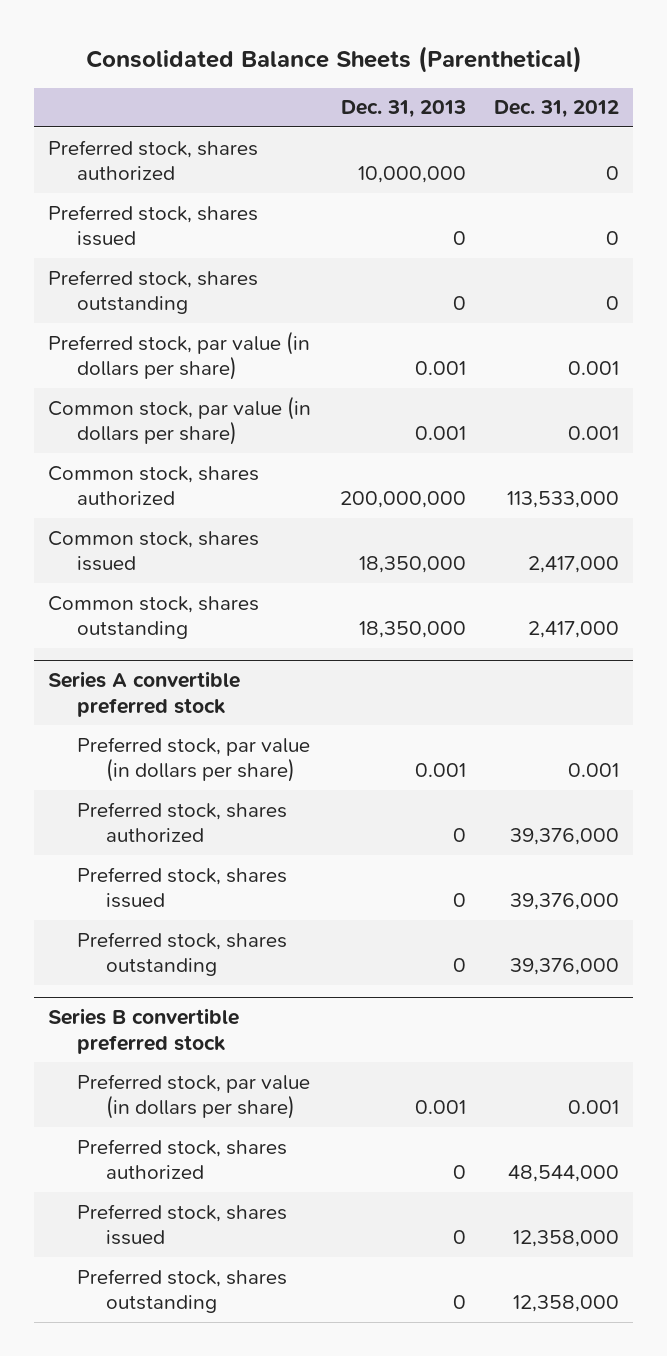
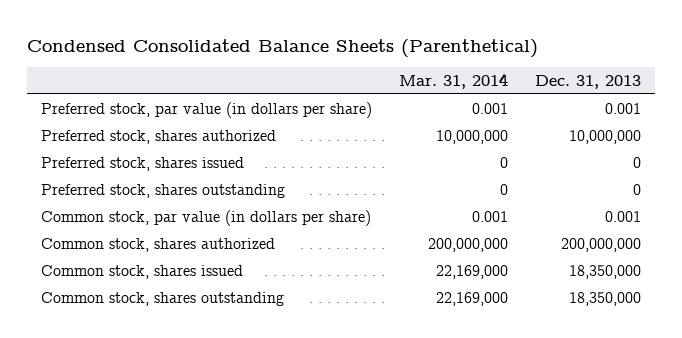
[85,45,582,73] Consolidated Balance Sheets (Parenthetical) -> [27,38,539,58] Condensed Consolidated Balance Sheets (Parenthetical)
[494,100,620,119] Dec. 31, 2012 -> none
none -> [399,73,509,90] Mar. 31, 2014
[48,330,311,380] Preferred stock, par value (in dollars per share) -> [40,101,372,118] Preferred stock, par value (in dollars per share)
[48,671,241,717] Series A convertible preferred stock -> none
[76,736,310,782] Preferred stock, par value (in dollars per share) -> none
[76,801,287,842] Preferred stock, shares authorized -> none
[76,866,287,908] Preferred stock, shares issued -> none
[76,931,287,976] Preferred stock, shares outstanding -> none
[48,1008,240,1054] Series B convertible preferred stock -> none
[76,1073,310,1119] Preferred stock, par value (in dollars per share) -> none
[76,1138,287,1179] Preferred stock, shares authorized -> none
[76,1203,287,1245] Preferred stock, shares issued -> none
[76,1268,287,1313] Preferred stock, shares outstanding -> none

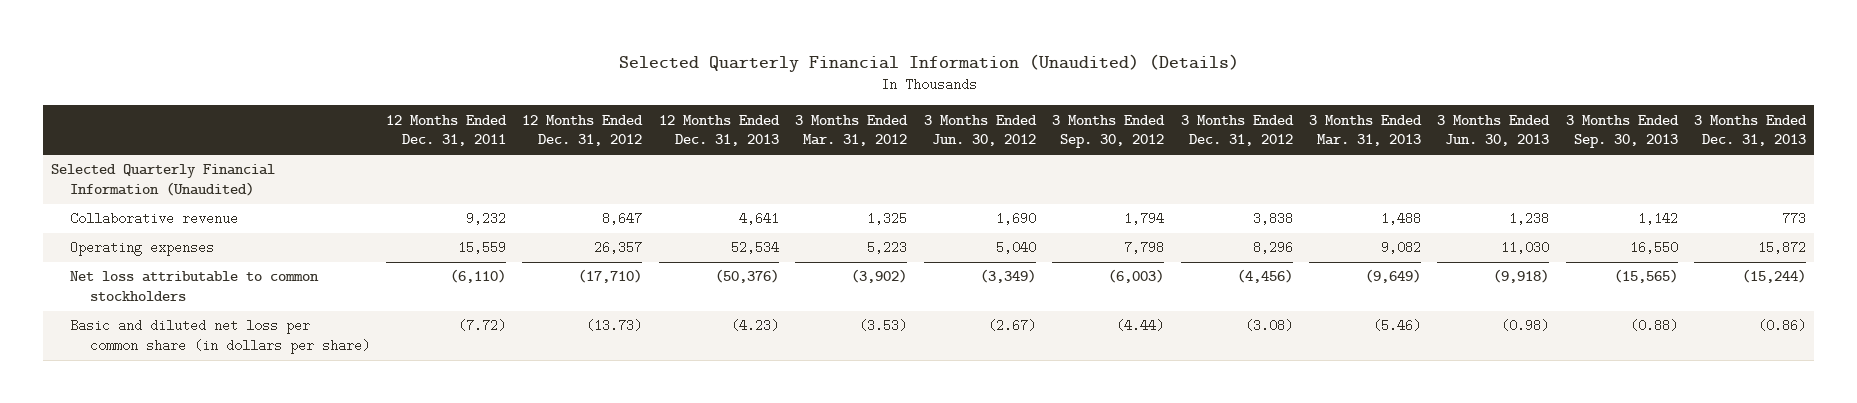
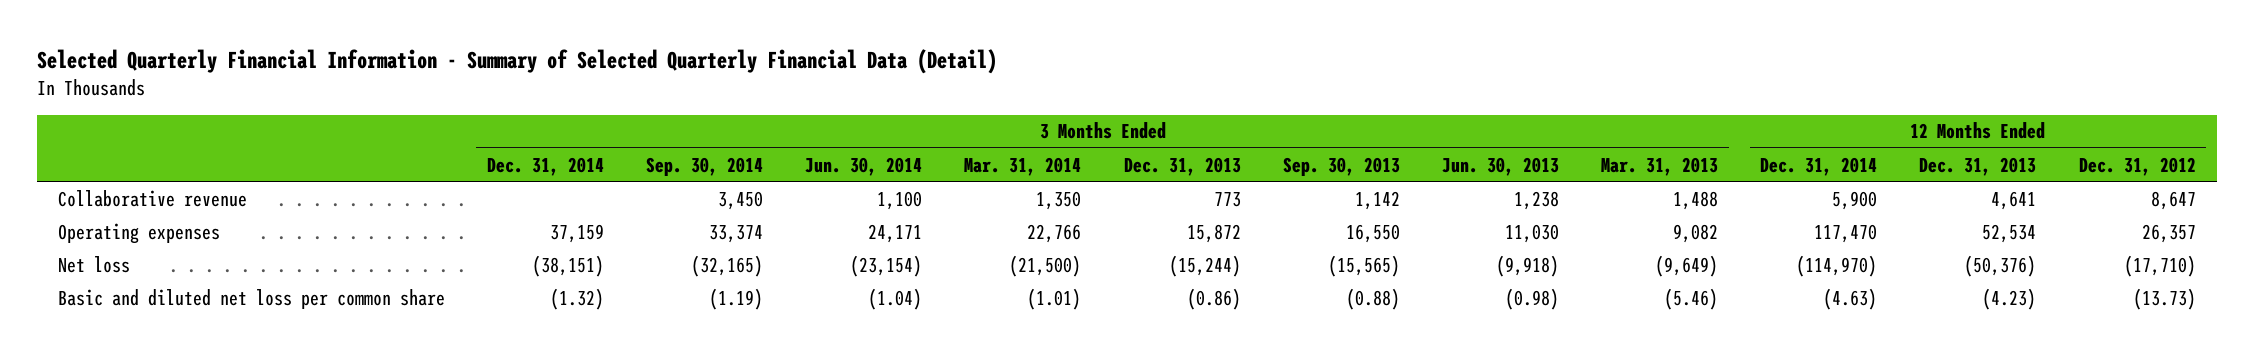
[618,53,1239,72] Selected Quarterly Financial Information (Unaudited) (Details) -> [36,48,997,74] Selected Quarterly Financial Information - Summary of Selected Quarterly Financial Data (Detail)
[386,114,508,147] 12 Months Ended Dec. 31, 2011 -> none
[795,114,909,147] 3 Months Ended Mar. 31, 2012 -> none
[923,114,1037,147] 3 Months Ended Jun. 30, 2012 -> none
[1052,114,1166,149] 3 Months Ended Sep. 30, 2012 -> none
[1180,114,1294,147] 3 Months Ended Dec. 31, 2012 -> none
none -> [486,156,604,176] Dec. 31, 2014
none -> [646,156,764,176] Sep. 30, 2014
none -> [805,156,923,176] Jun. 30, 2014
none -> [964,156,1082,176] Mar. 31, 2014
none -> [1760,156,1878,176] Dec. 31, 2014
[51,164,276,197] Selected Quarterly Financial Information (Unaudited) -> none
[70,271,320,302] Net loss attributable to common stockholders -> [57,255,130,273] Net loss
[70,319,370,355] Basic and diluted net loss per common share (in dollars per share) -> [57,288,445,309] Basic and diluted net loss per common share

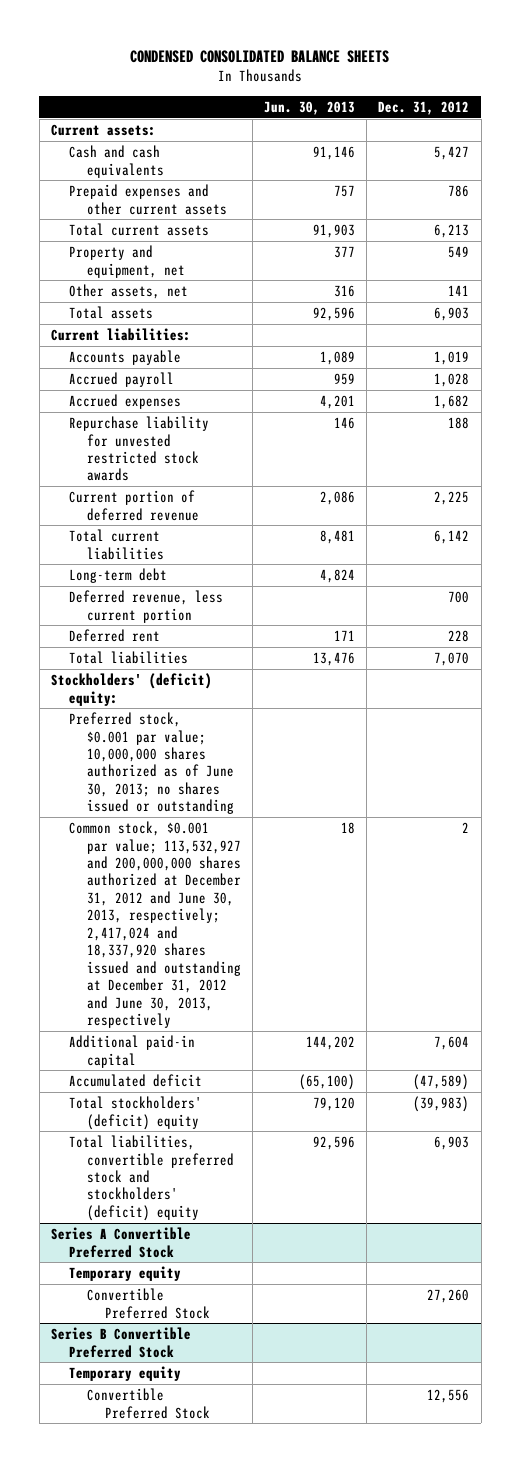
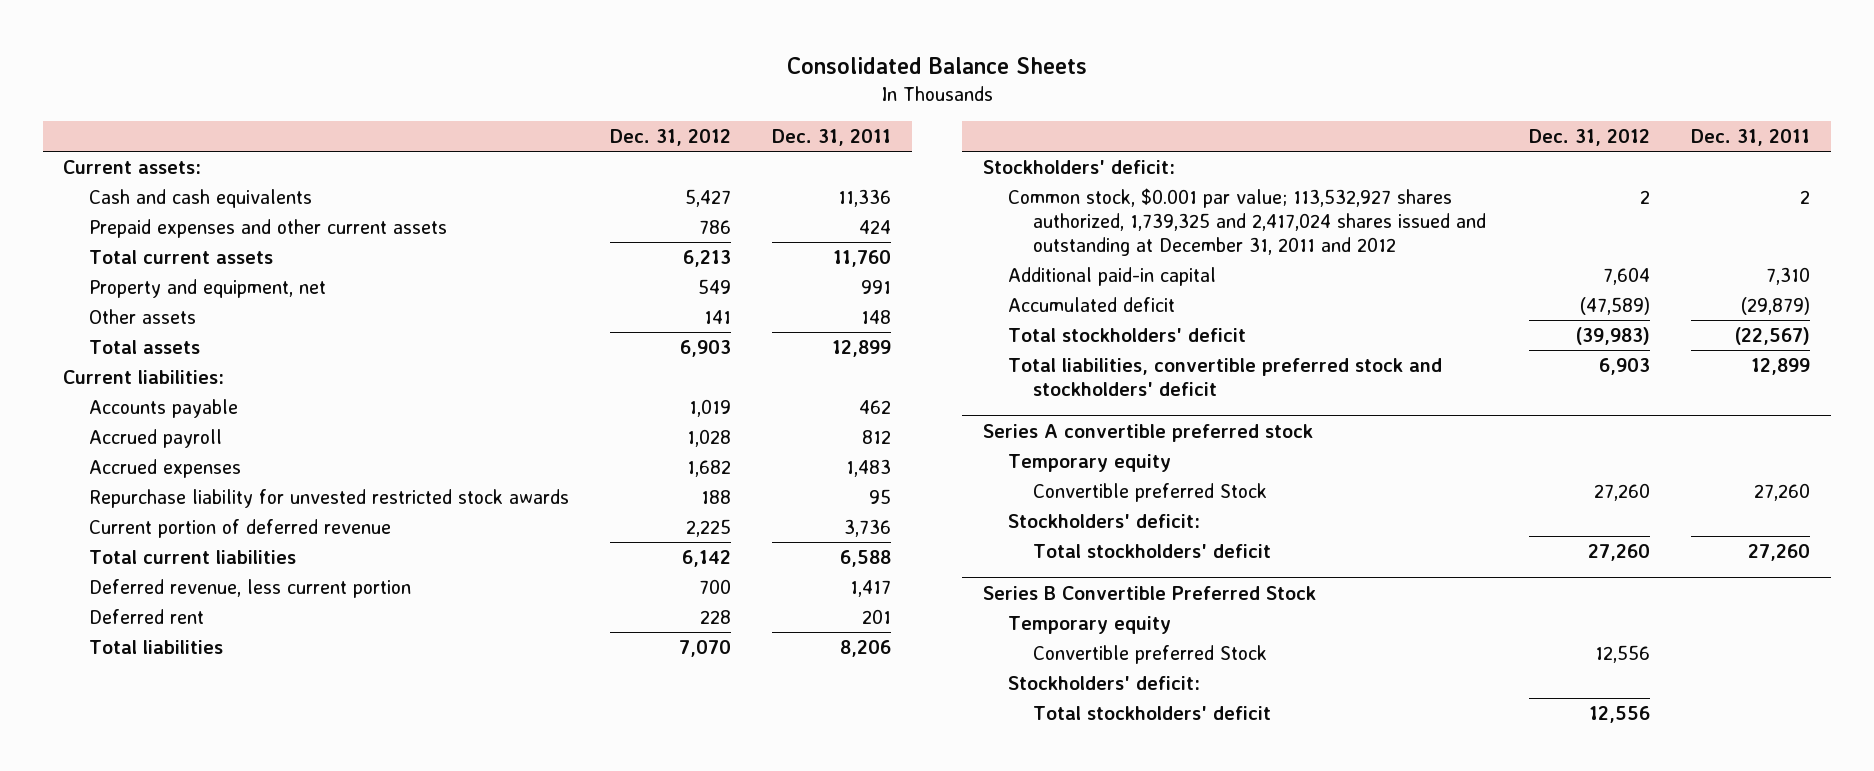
[130,49,390,63] CONDENSED CONSOLIDATED BALANCE SHEETS -> [786,56,1087,74] Consolidated Balance Sheets
[264,100,356,115] Jun. 30, 2013 -> none
none -> [772,128,892,146] Dec. 31, 2011
[68,284,188,300] Other assets, net -> [88,308,196,324] Other assets
[68,568,167,584] Long-term debt -> none
[68,712,234,815] Preferred stock, $0.001 par value; 10,000,000 shares authorized as of June 30, 2013; no shares issued or outstanding -> none
[50,673,212,706] Stockholders' (deficit) equity: -> [982,159,1175,174] Stockholders' deficit:
[68,821,241,1029] Common stock, $0.001 par value; 113,532,927 and 200,000,000 shares authorized at December 31, 2012 and June 30, 2013, respectively; 2,417,024 and 18,337,920 shares issued and outstanding at December 31, 2012 and June 30, 2013, respectively -> [1007,187,1487,256] Common stock, $0.001 par value; 113,532,927 shares authorized, 1,739,325 and 2,417,024 shares issued and outstanding at December 31, 2011 and 2012
[68,1096,202,1130] Total stockholders' (deficit) equity -> [1007,327,1246,342] Total stockholders' deficit
[68,1135,234,1221] Total liabilities, convertible preferred stock and stockholders' (deficit) equity -> [1007,357,1442,396] Total liabilities, convertible preferred stock and stockholders' deficit
[50,1227,191,1258] Series A Convertible Preferred Stock -> [982,423,1313,442] Series A convertible preferred stock
[86,1288,210,1319] Convertible Preferred Stock -> [1033,482,1268,502] Convertible preferred Stock
none -> [1007,513,1200,528] Stockholders' deficit:
none -> [1033,543,1272,558] Total stockholders' deficit
[86,1388,210,1419] Convertible Preferred Stock -> [1033,644,1268,664] Convertible preferred Stock
none -> [1007,675,1200,690] Stockholders' deficit:
none -> [1033,705,1272,720] Total stockholders' deficit

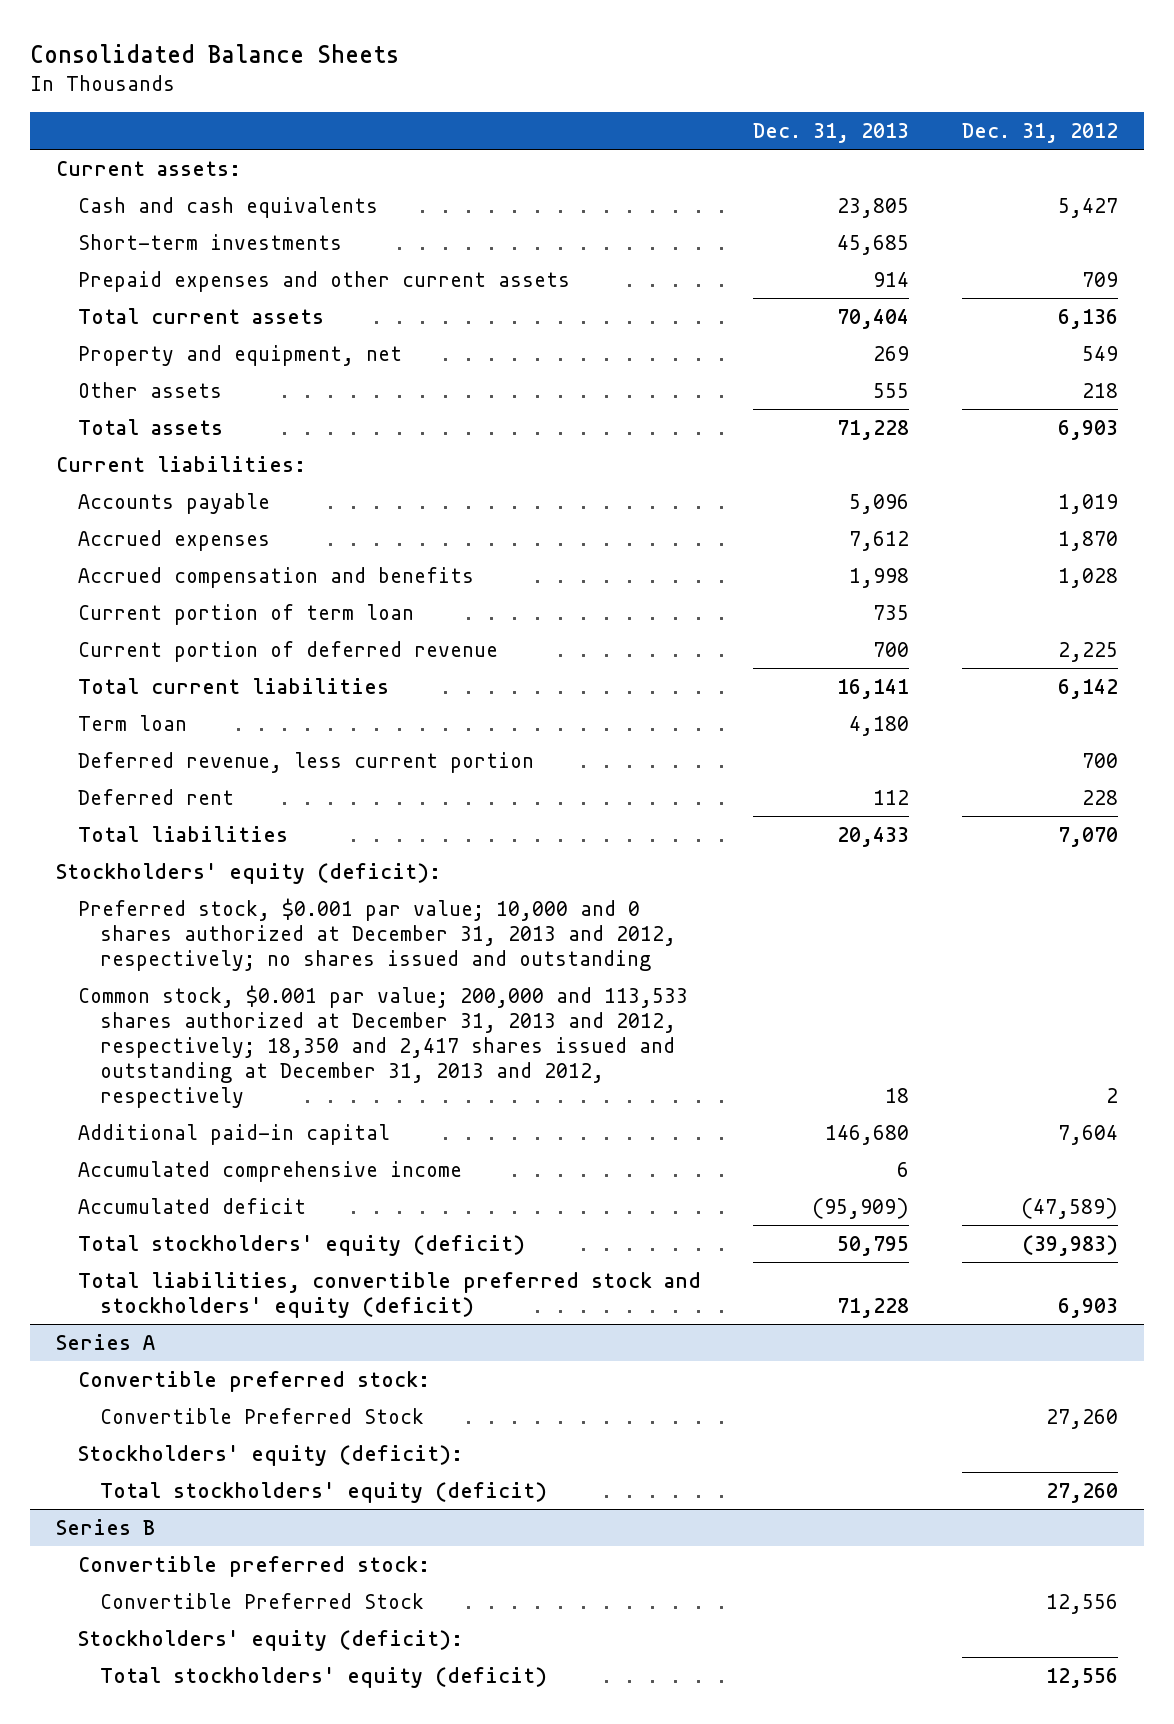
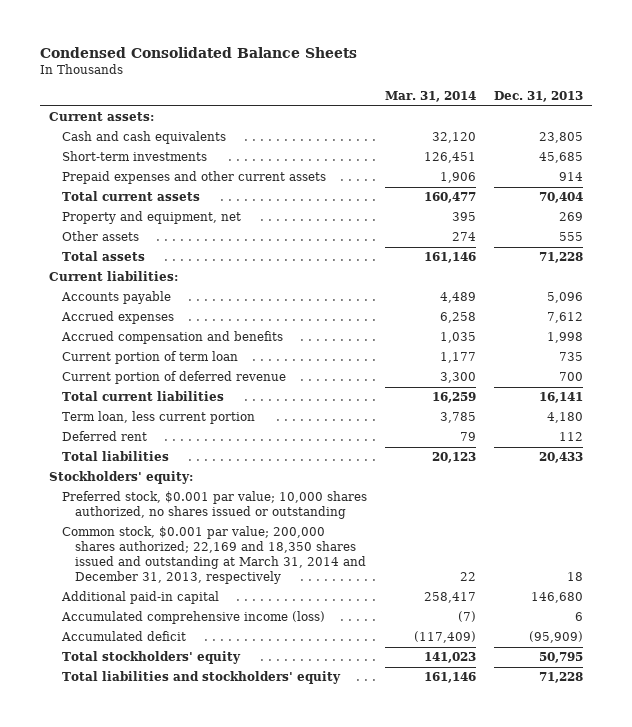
[30,43,400,63] Consolidated Balance Sheets -> [39,46,357,58] Condensed Consolidated Balance Sheets
[961,123,1118,144] Dec. 31, 2012 -> none
none -> [385,90,477,102] Mar. 31, 2014
[78,751,535,773] Deferred revenue, less current portion -> none
[78,714,188,731] Term loan -> [62,411,256,425] Term loan, less current portion
[56,862,442,884] Stockholders' equity (deficit): -> [48,471,193,485] Stockholders' equity:
[78,897,676,971] Preferred stock, $0.001 par value; 10,000 and 0 shares authorized at December 31, 2013 and 2012, respectively; no shares issued and outstanding -> [62,491,368,520] Preferred stock, $0.001 par value; 10,000 shares authorized, no shares issued or outstanding
[78,984,689,1108] Common stock, $0.001 par value; 200,000 and 113,533 shares authorized at December 31, 2013 and 2012, respectively; 18,350 and 2,417 shares issued and outstanding at December 31, 2013 and 2012, respectively -> [62,526,367,585] Common stock, $0.001 par value; 200,000 shares authorized; 22,169 and 18,350 shares issued and outstanding at March 31, 2014 and December 31, 2013, respectively
[78,1160,463,1182] Accumulated comprehensive income -> [61,611,326,625] Accumulated comprehensive income (loss)
[56,1333,156,1350] Series A -> none
[78,1370,431,1392] Convertible preferred stock: -> none
[99,1407,424,1424] Convertible Preferred Stock -> none
[78,1444,464,1466] Stockholders' equity (deficit): -> none
[99,1481,547,1503] Total stockholders' equity (deficit) -> none
[56,1518,156,1535] Series B -> none
[78,1555,431,1577] Convertible preferred stock: -> none
[99,1592,424,1609] Convertible Preferred Stock -> none
[78,1629,464,1651] Stockholders' equity (deficit): -> none
[99,1666,547,1688] Total stockholders' equity (deficit) -> none
[78,1234,526,1256] Total stockholders' equity (deficit) -> [62,651,242,665] Total stockholders' equity
[78,1271,702,1318] Total liabilities, convertible preferred stock and stockholders' equity (deficit) -> [62,671,342,685] Total liabilities and stockholders' equity

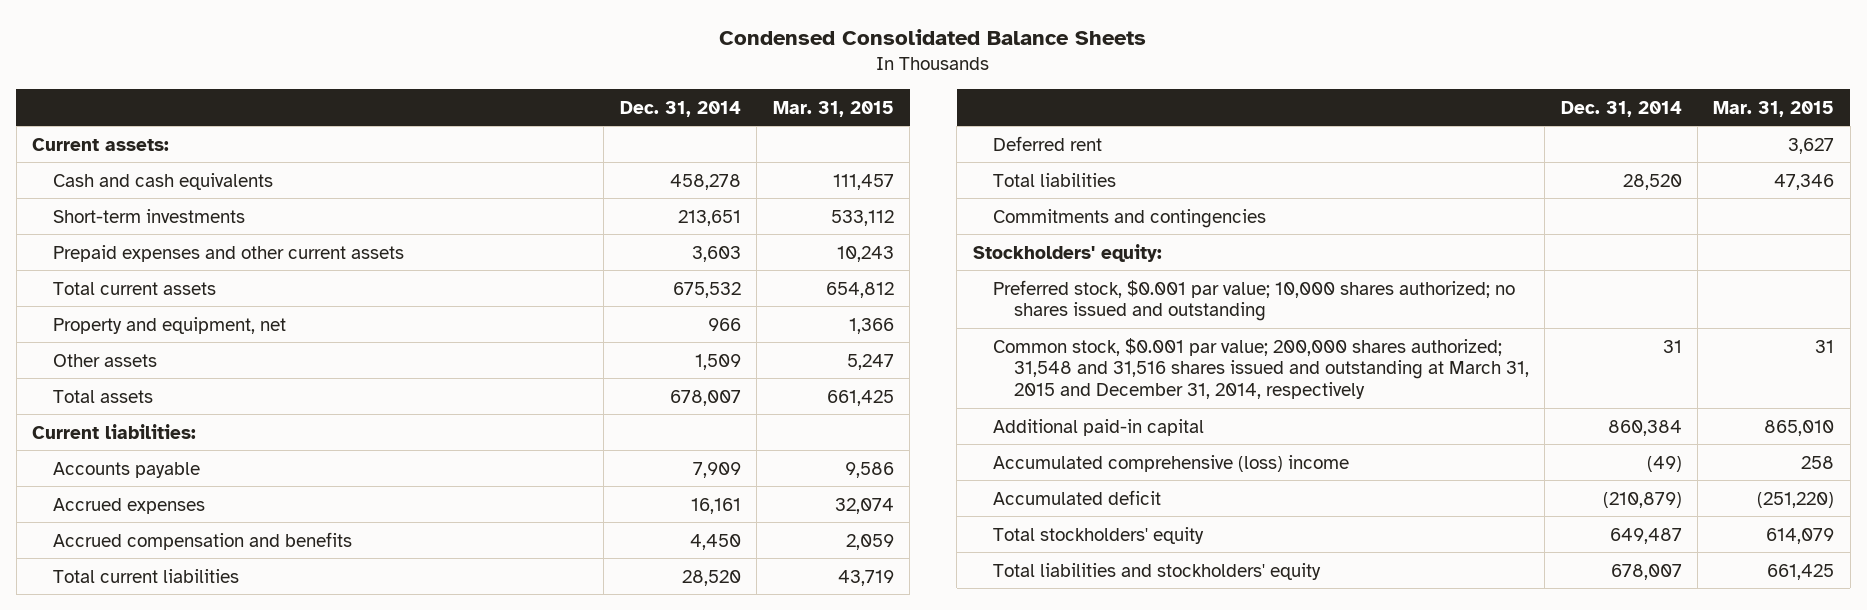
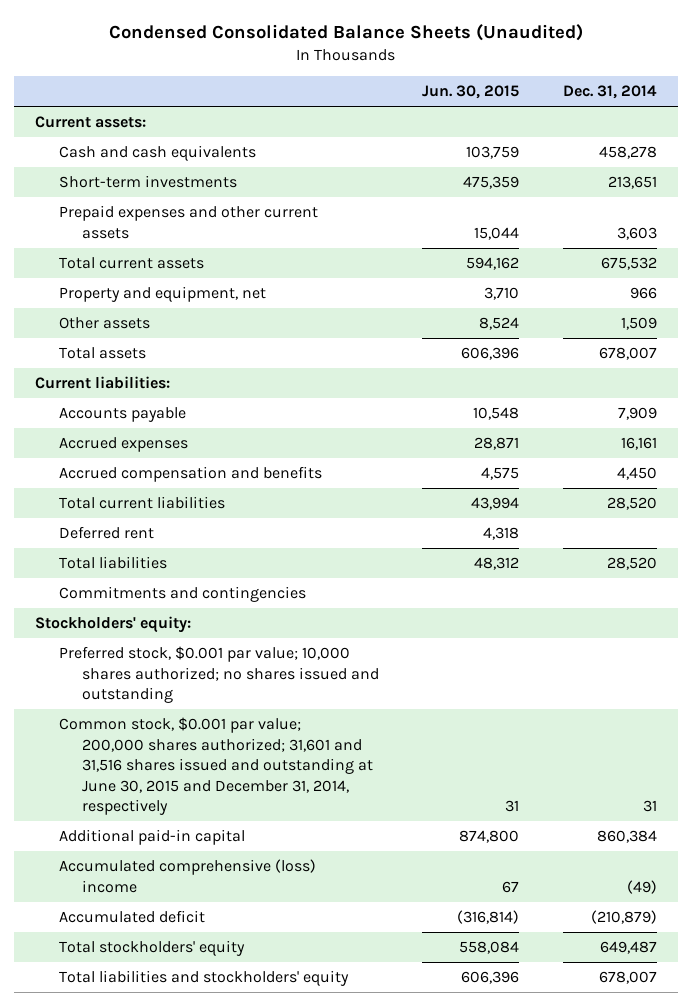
[719,29,1147,46] Condensed Consolidated Balance Sheets -> [108,24,583,42] Condensed Consolidated Balance Sheets (Unaudited)
[772,100,894,117] Mar. 31, 2015 -> none
none -> [422,85,520,100] Jun. 30, 2015
[993,337,1529,400] Common stock, $0.001 par value; 200,000 shares authorized; 31,548 and 31,516 shares issued and outstanding at March 31, 2015 and December 31, 2014, respectively -> [58,717,374,816] Common stock, $0.001 par value; 200,000 shares authorized; 31,601 and 31,516 shares issued and outstanding at June 30, 2015 and December 31, 2014, respectively

